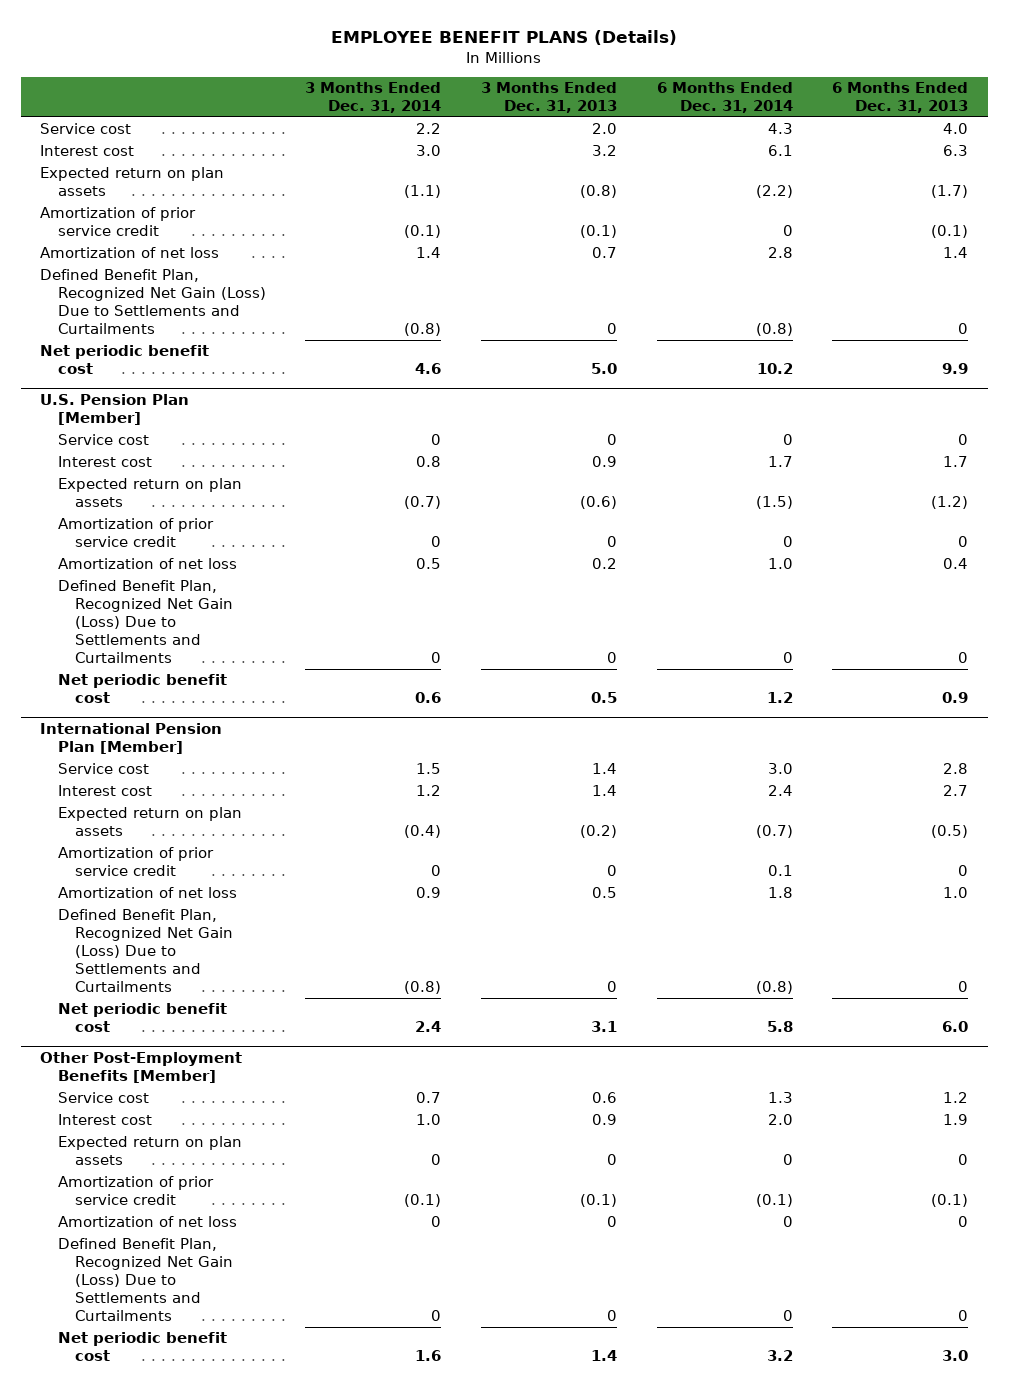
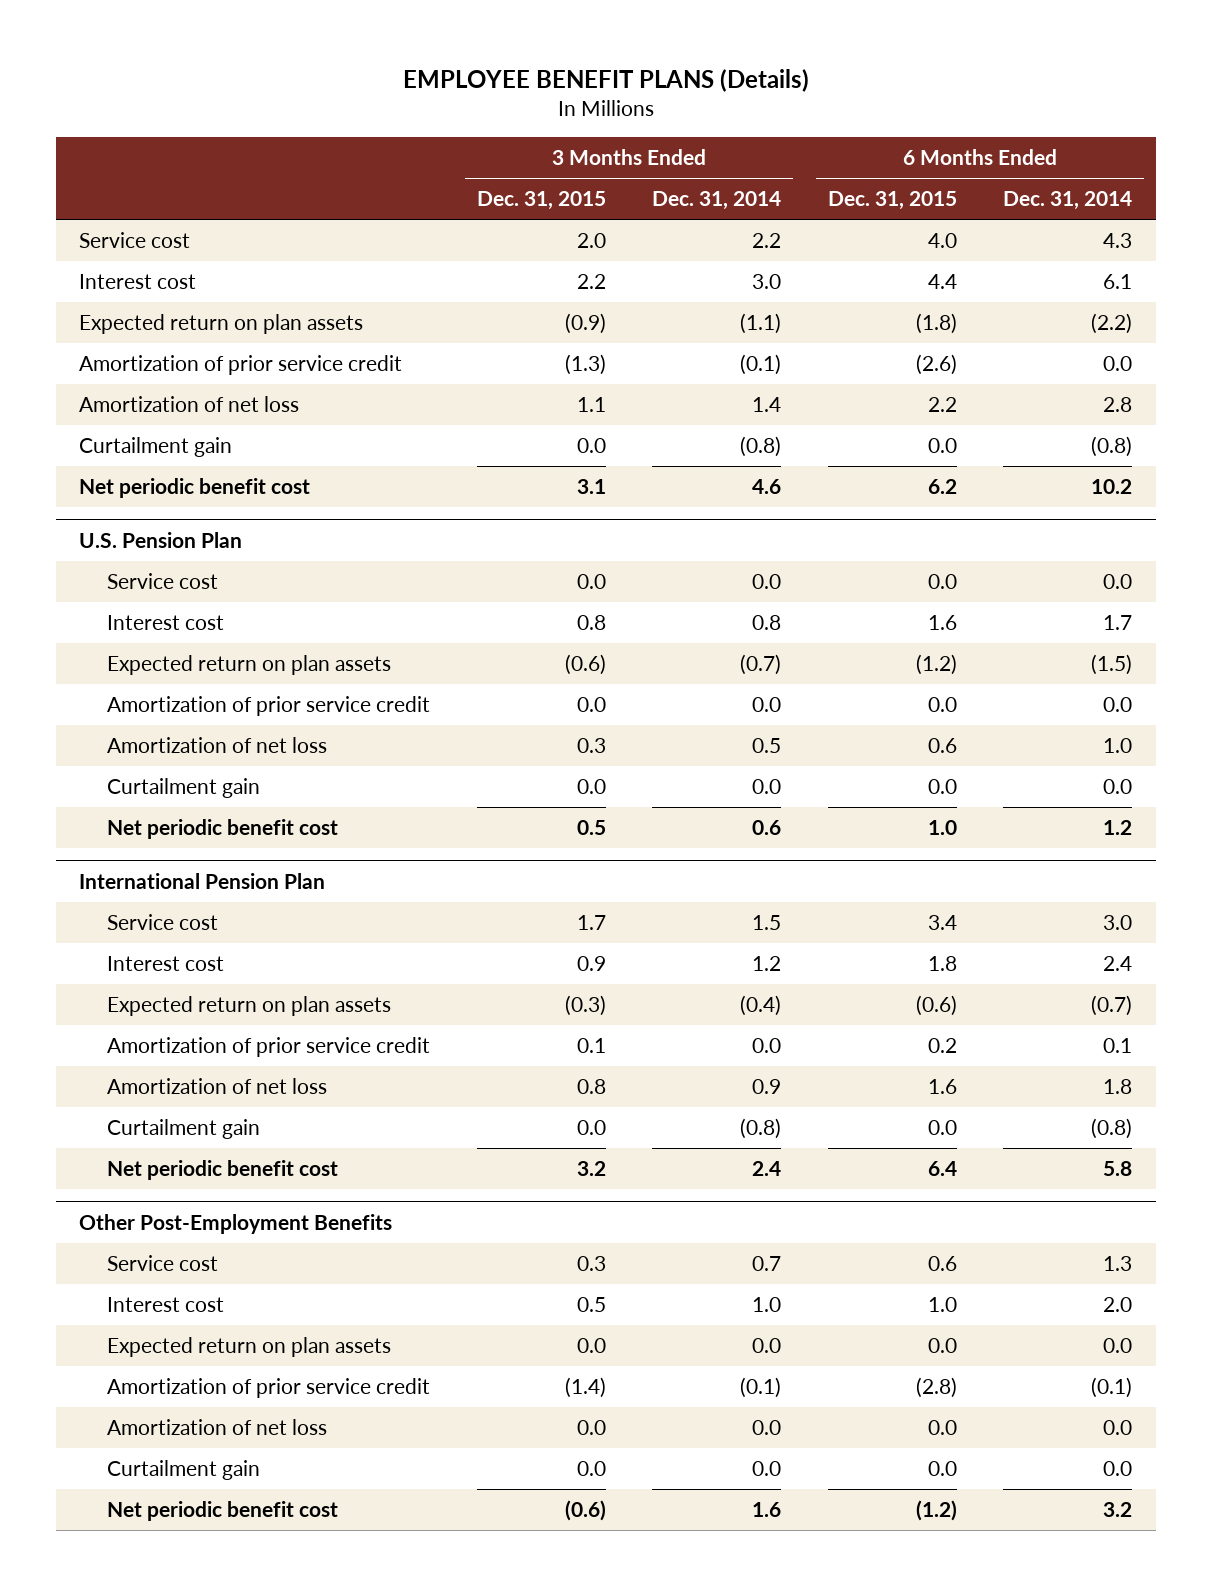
[480,82,617,114] 3 Months Ended Dec. 31, 2013 -> none
[832,82,969,114] 6 Months Ended Dec. 31, 2013 -> none
none -> [476,191,606,211] Dec. 31, 2015
none -> [827,191,957,211] Dec. 31, 2015
[782,225,793,237] 0 -> [1103,355,1133,371] 0.0
[40,269,266,335] Defined Benefit Plan, Recognized Net Gain (Loss) Due to Settlements and Curtailments -> [79,436,233,457] Curtailment gain
[40,394,190,426] U.S. Pension Plan [Member] -> [79,531,243,548] U.S. Pension Plan
[431,434,442,446] 0 -> [752,573,782,589] 0.0
[782,434,793,446] 0 -> [1103,573,1133,589] 0.0
[431,536,442,548] 0 -> [752,696,782,712] 0.0
[782,536,793,548] 0 -> [1103,696,1133,712] 0.0
[57,580,234,663] Defined Benefit Plan, Recognized Net Gain (Loss) Due to Settlements and Curtailments -> none
none -> [106,777,260,798] Curtailment gain
[40,723,223,755] International Pension Plan [Member] -> [79,872,326,889] International Pension Plan
[431,865,442,877] 0 -> [752,1037,782,1053] 0.0
[57,909,234,992] Defined Benefit Plan, Recognized Net Gain (Loss) Due to Settlements and Curtailments -> [106,1118,260,1139] Curtailment gain
[40,1052,243,1084] Other Post-Employment Benefits [Member] -> [79,1213,393,1234] Other Post-Employment Benefits
[431,1154,442,1166] 0 -> [752,1337,782,1353] 0.0
[782,1154,793,1166] 0 -> [1103,1337,1133,1353] 0.0
[57,1238,234,1321] Defined Benefit Plan, Recognized Net Gain (Loss) Due to Settlements and Curtailments -> none
[431,1216,442,1228] 0 -> [752,1419,782,1435] 0.0
[782,1216,793,1228] 0 -> [1103,1419,1133,1435] 0.0
none -> [106,1459,260,1480] Curtailment gain

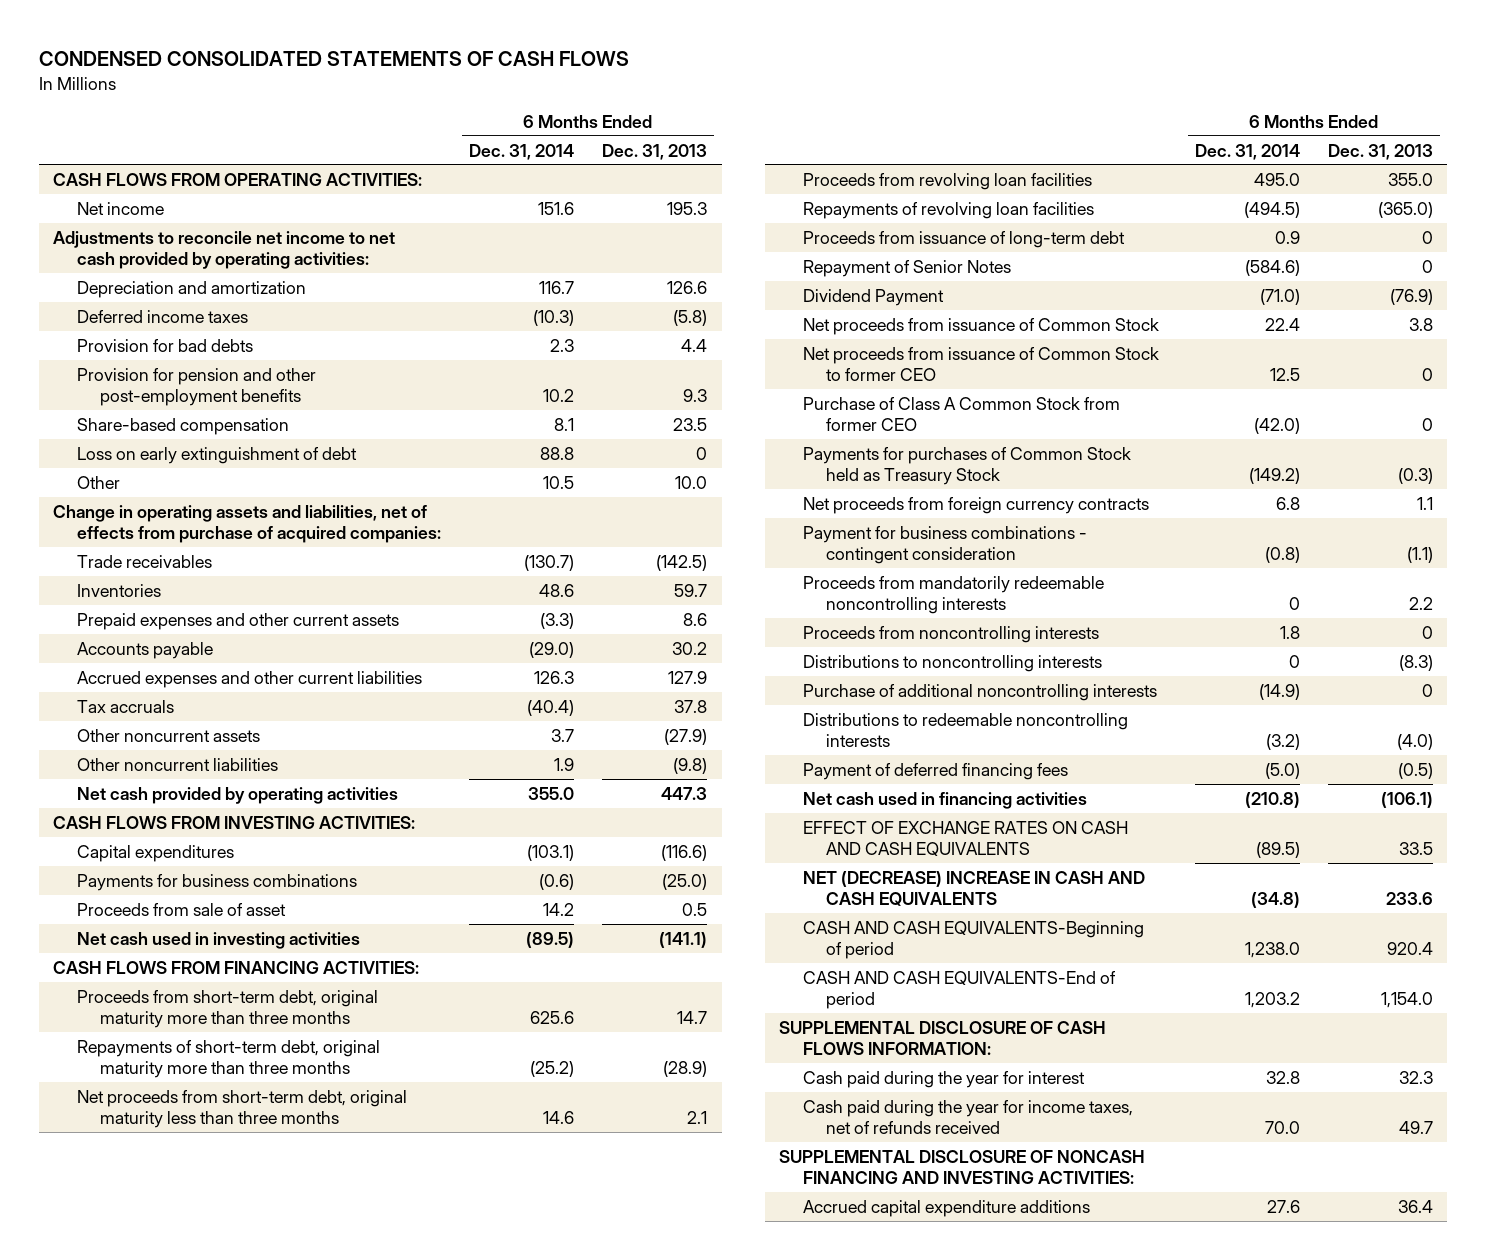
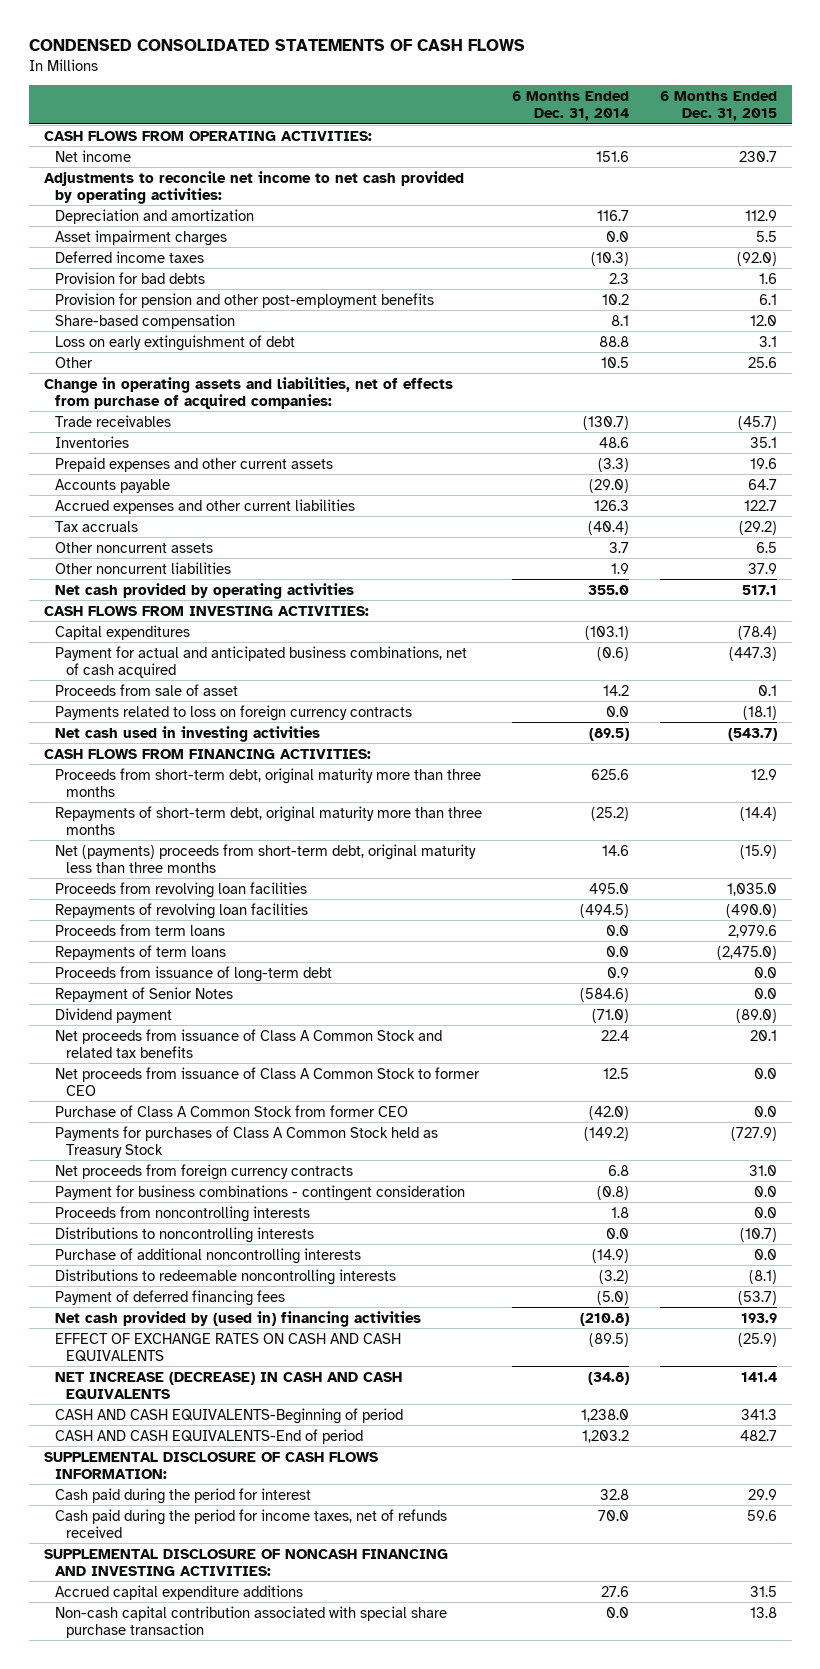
[602,143,708,160] Dec. 31, 2013 -> none
none -> [659,90,777,121] 6 Months Ended Dec. 31, 2015
none -> [55,229,228,246] Asset impairment charges
[76,873,357,891] Payments for business combinations -> [55,645,468,678] Payment for actual and anticipated business combinations, net of cash acquired
none -> [55,704,413,721] Payments related to loss on foreign currency contracts
[76,1089,407,1129] Net proceeds from short-term debt, original maturity less than three months -> [55,843,477,873] Net (payments) proceeds from short-term debt, original maturity less than three months
none -> [55,923,226,936] Proceeds from term loans
none -> [55,944,227,960] Repayments of term loans
[802,288,944,306] Dividend Payment -> [55,1007,173,1023] Dividend payment
[802,317,1159,335] Net proceeds from issuance of Common Stock -> [55,1028,443,1058] Net proceeds from issuance of Class A Common Stock and related tax benefits
[802,346,1159,382] Net proceeds from issuance of Common Stock to former CEO -> [55,1066,481,1096] Net proceeds from issuance of Class A Common Stock to former CEO
[802,446,1131,486] Payments for purchases of Common Stock held as Treasury Stock -> [55,1125,439,1158] Payments for purchases of Class A Common Stock held as Treasury Stock
[802,575,1104,615] Proceeds from mandatorily redeemable noncontrolling interests -> none
[1288,654,1300,668] 0 -> [606,1227,630,1239] 0.0
[802,791,1087,809] Net cash used in financing activities -> [55,1310,422,1327] Net cash provided by (used in) financing activities
[802,870,1145,907] NET (DECREASE) INCREASE IN CASH AND CASH EQUIVALENTS -> [55,1371,403,1400] NET INCREASE (DECREASE) IN CASH AND CASH EQUIVALENTS
[802,1070,1085,1088] Cash paid during the year for interest -> [55,1487,312,1504] Cash paid during the period for interest
[802,1099,1133,1135] Cash paid during the year for income taxes, net of refunds received -> [55,1508,448,1538] Cash paid during the period for income taxes, net of refunds received
none -> [55,1605,448,1638] Non-cash capital contribution associated with special share purchase transaction

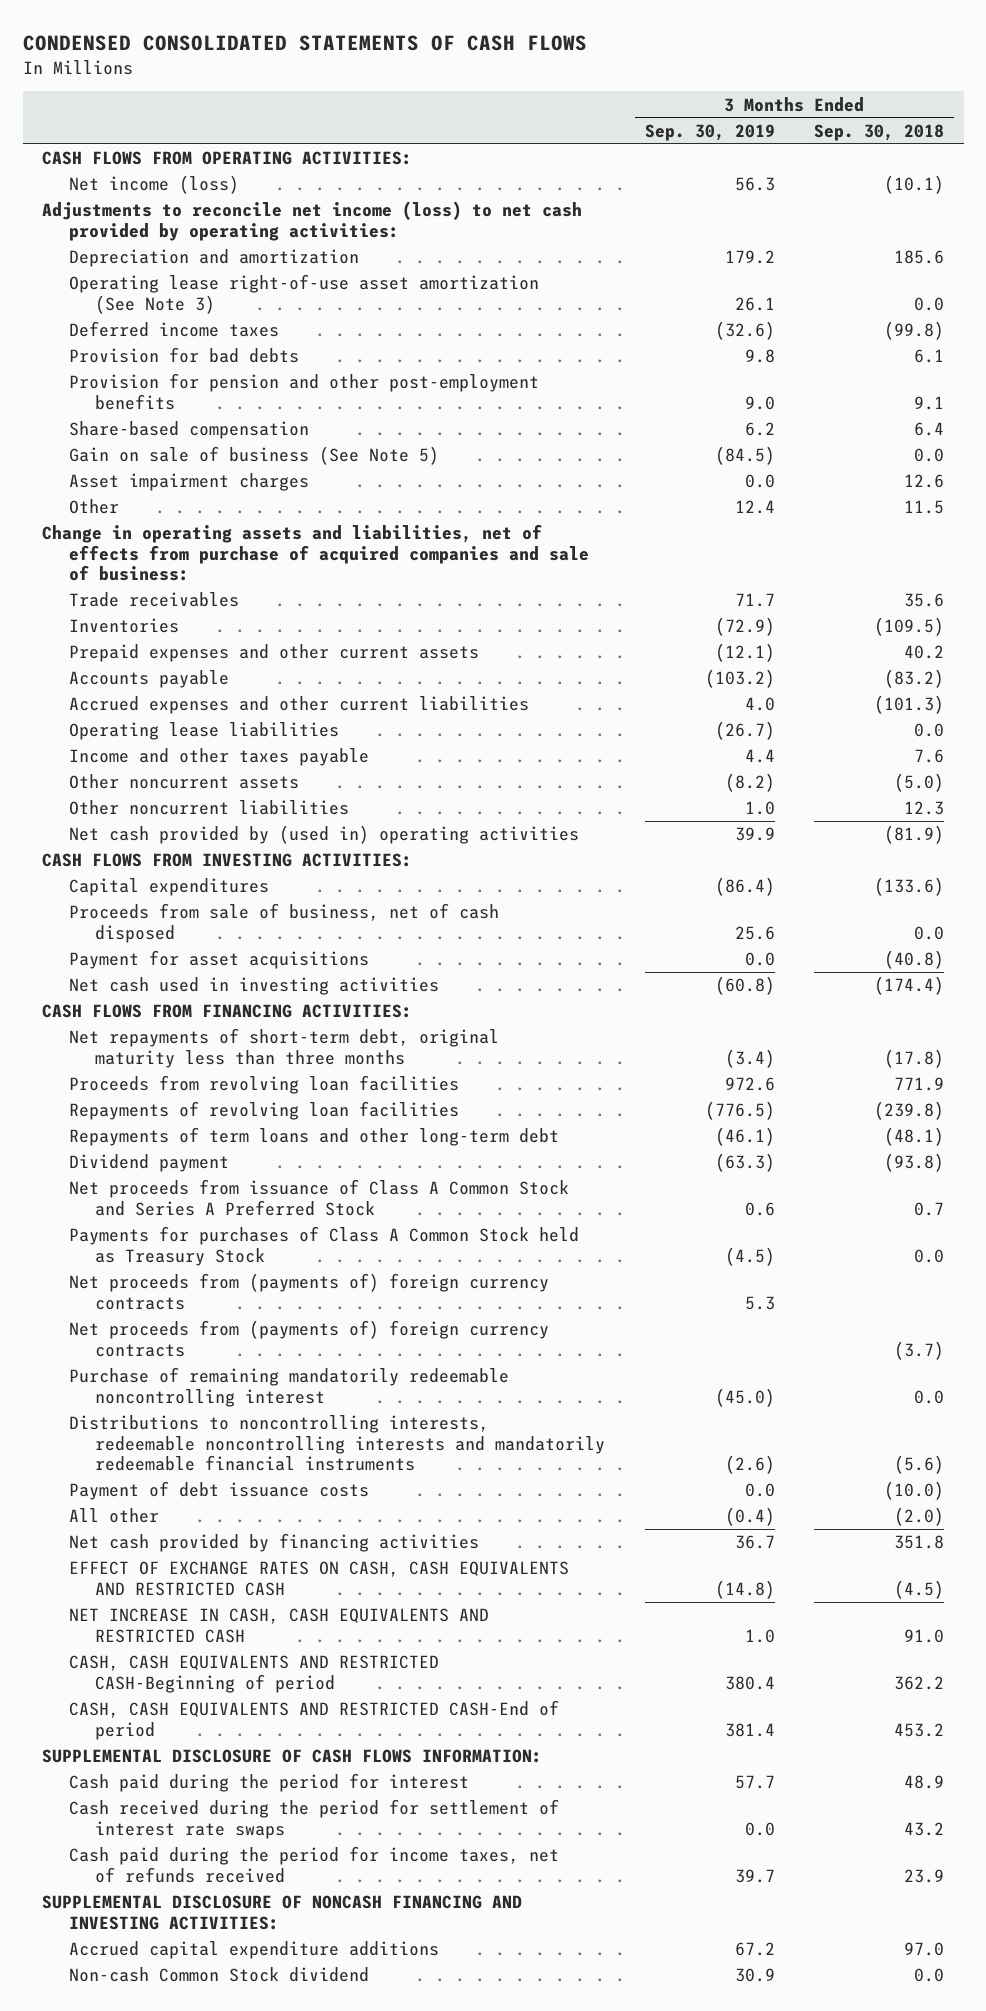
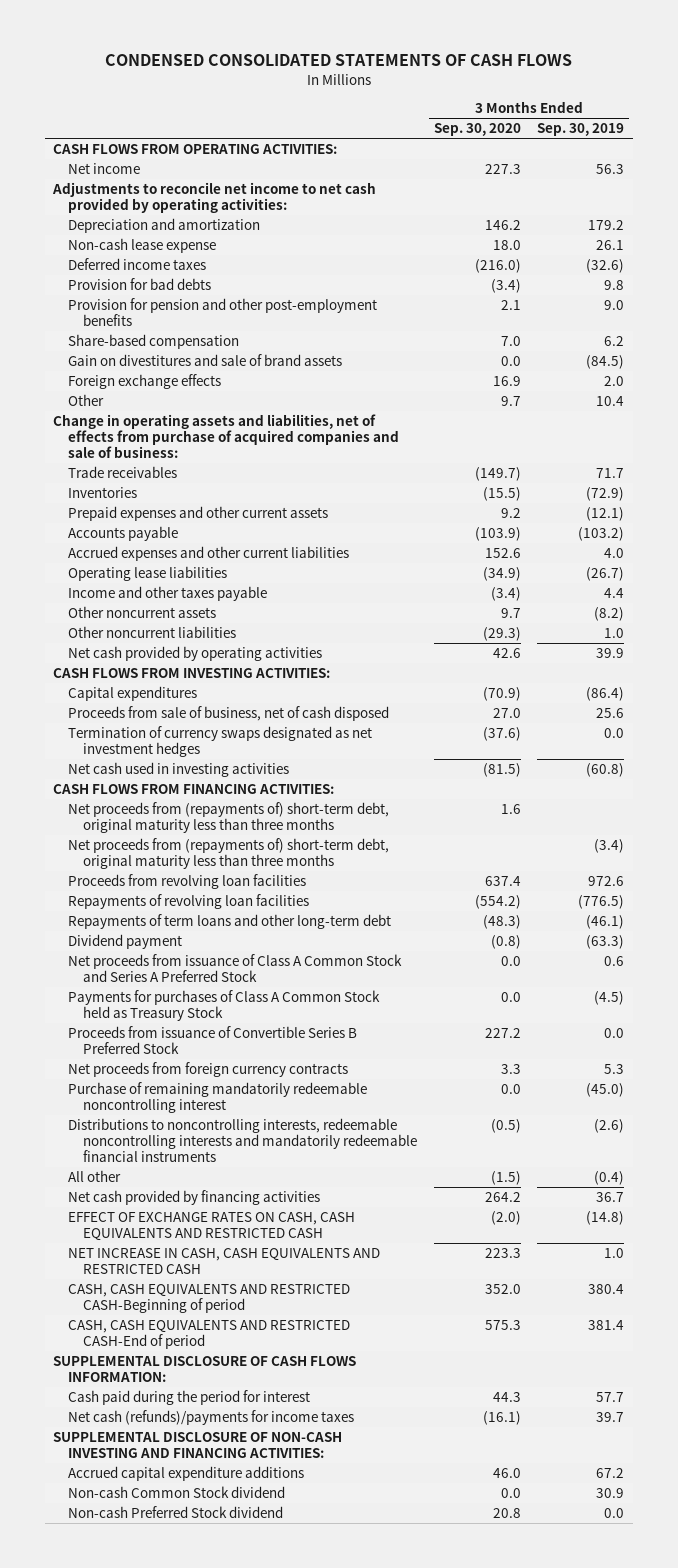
[814,123,945,141] Sep. 30, 2018 -> none
none -> [433,123,521,137] Sep. 30, 2020
[68,175,239,195] Net income (loss) -> [67,163,140,175] Net income
[42,201,583,241] Adjustments to reconcile net income (loss) to net cash provided by operating activities: -> [52,182,377,214] Adjustments to reconcile net income to net cash provided by operating activities:
[68,274,539,314] Operating lease right-of-use asset amortization (See Note 3) -> [67,238,216,254] Non-cash lease expense
[68,473,309,492] Asset impairment charges -> none
[68,446,439,466] Gain on sale of business (See Note 5) -> [67,354,342,367] Gain on divestitures and sale of brand assets
none -> [67,374,221,390] Foreign exchange effects
[734,500,775,515] 12.4 -> [596,396,625,407] 10.4
[68,825,579,845] Net cash provided by (used in) operating activities -> [67,646,322,662] Net cash provided by operating activities
[68,950,369,970] Payment for asset acquisitions -> none
none -> [67,726,372,758] Termination of currency swaps designated as net investment hedges
none -> [67,802,389,834] Net proceeds from (repayments of) short-term debt, original maturity less than three months
[68,1028,499,1068] Net repayments of short-term debt, original maturity less than three months -> [67,838,389,870] Net proceeds from (repayments of) short-term debt, original maturity less than three months
[68,1320,549,1357] Net proceeds from (payments of) foreign currency contracts -> none
none -> [67,1026,357,1055] Proceeds from issuance of Convertible Series B Preferred Stock
[68,1273,549,1310] Net proceeds from (payments of) foreign currency contracts -> [67,1062,348,1078] Net proceeds from foreign currency contracts
[68,1481,369,1501] Payment of debt issuance costs -> none
[68,1799,559,1839] Cash received during the period for settlement of interest rate swaps -> none
[68,1846,559,1883] Cash paid during the period for income taxes, net of refunds received -> [67,1410,354,1426] Net cash (refunds)/payments for income taxes
[42,1895,523,1930] SUPPLEMENTAL DISCLOSURE OF NONCASH FINANCING AND INVESTING ACTIVITIES: -> [53,1432,343,1459] SUPPLEMENTAL DISCLOSURE OF NON-CASH INVESTING AND FINANCING ACTIVITIES:
none -> [67,1506,283,1519] Non-cash Preferred Stock dividend

